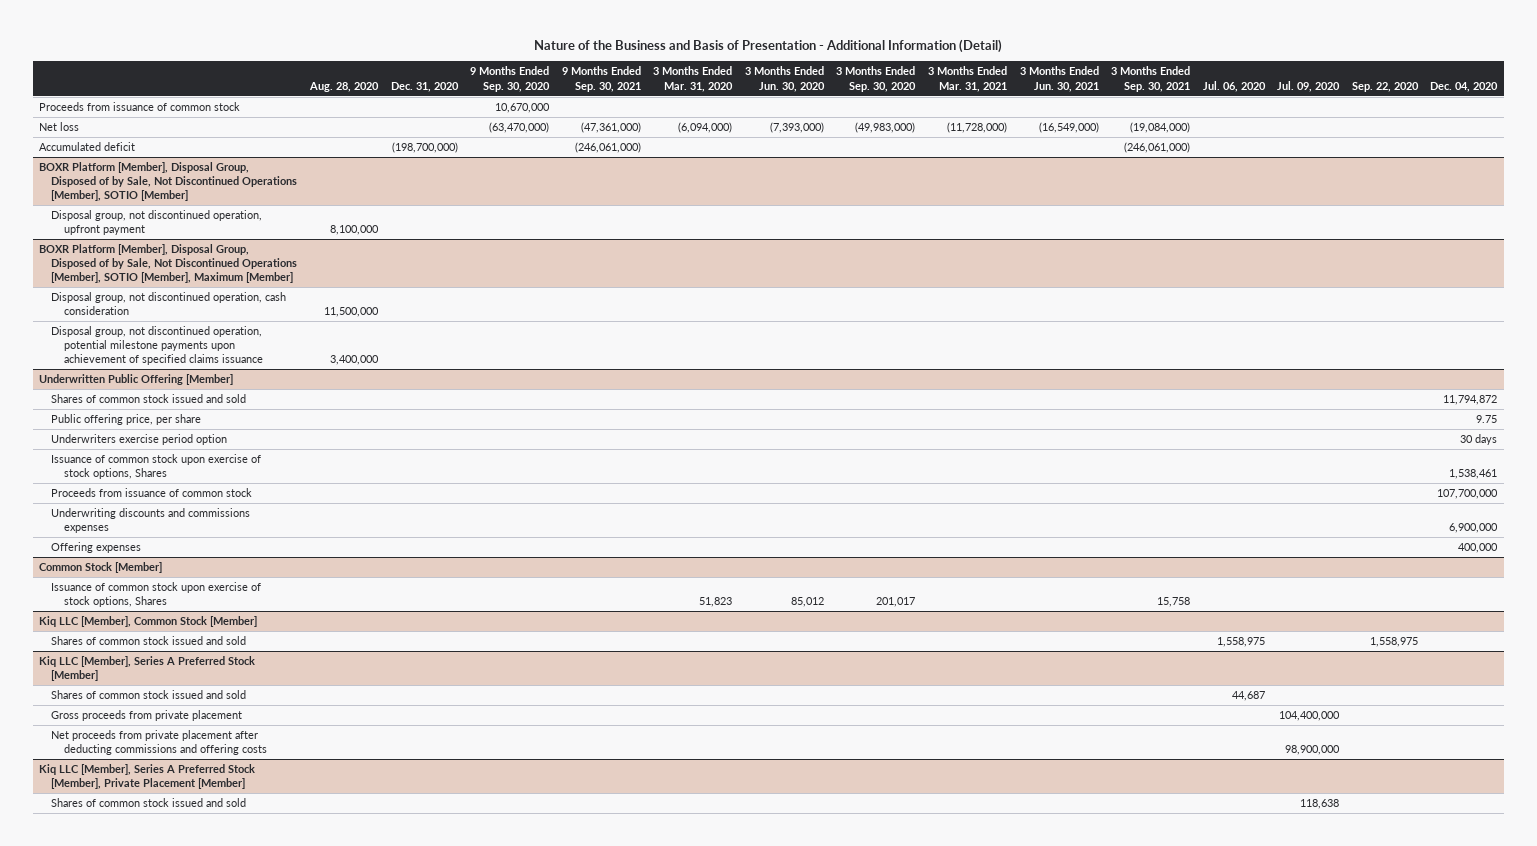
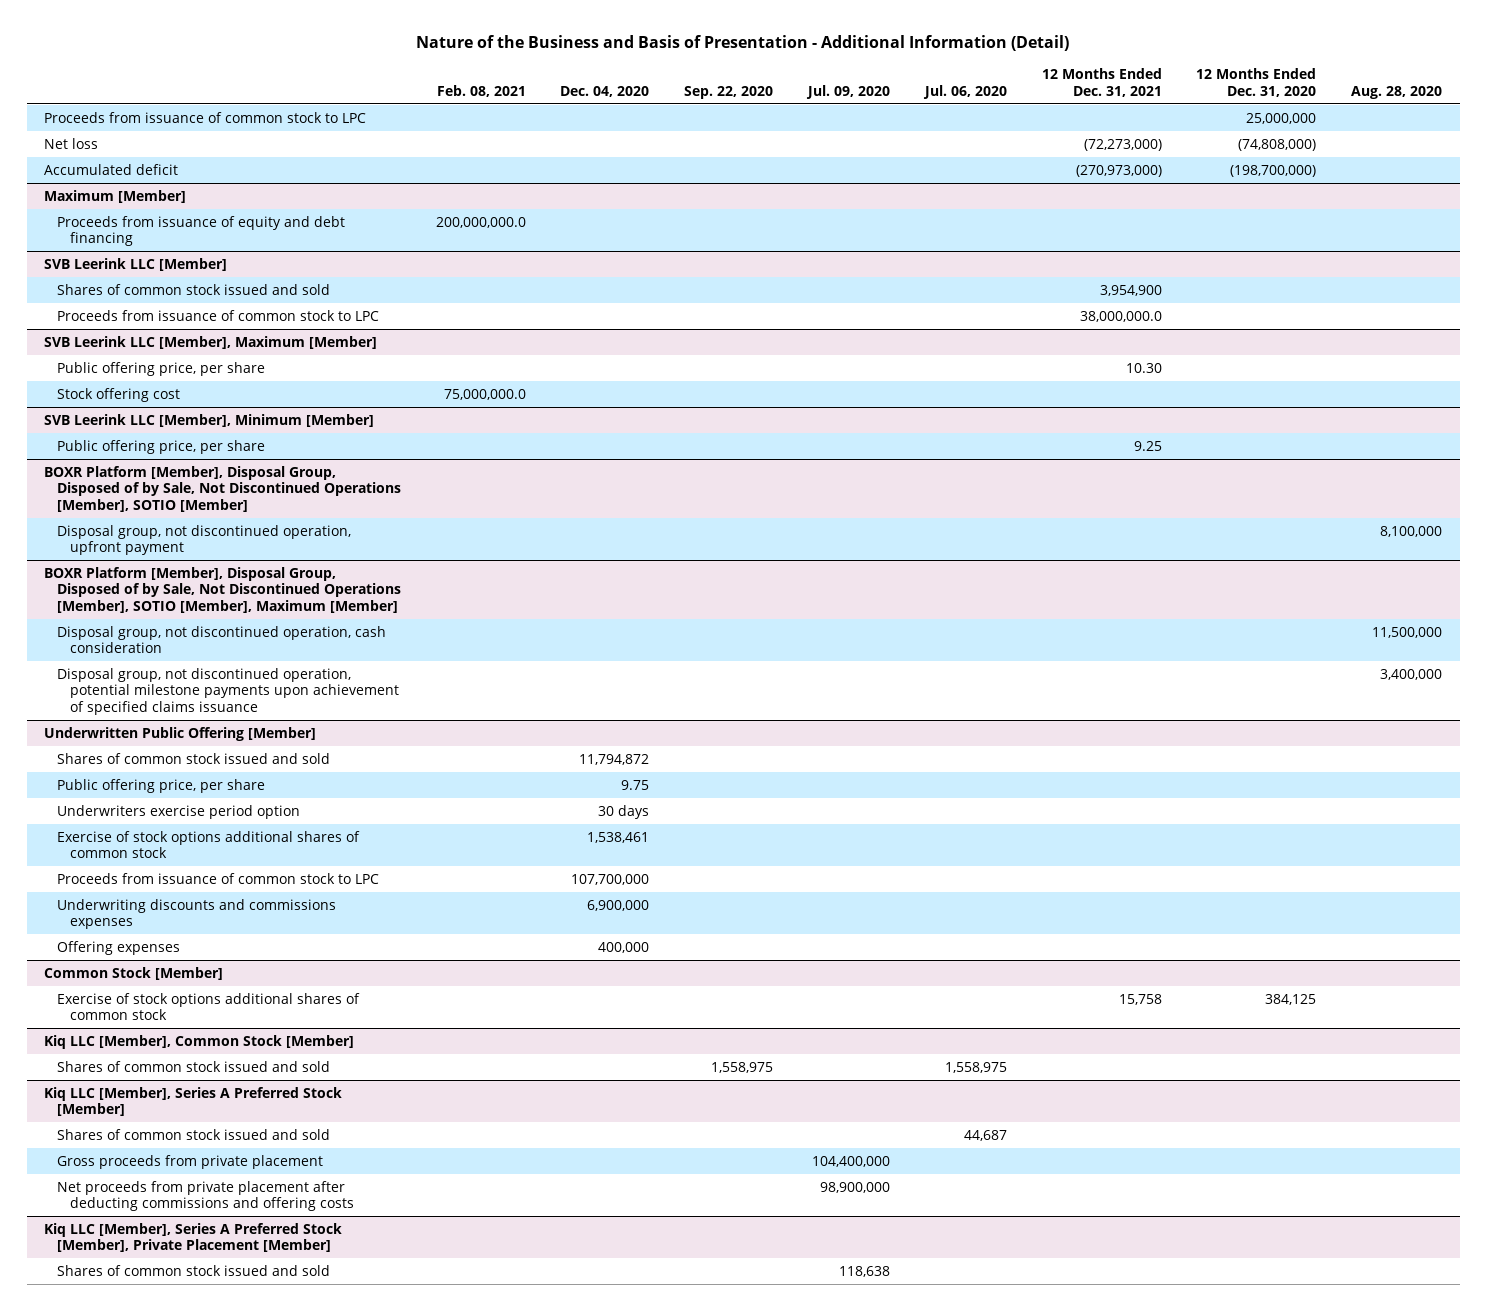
[390,81,459,92] Dec. 31, 2020 -> none
[470,66,551,92] 9 Months Ended Sep. 30, 2020 -> none
[561,66,641,92] 9 Months Ended Sep. 30, 2021 -> none
[653,66,734,92] 3 Months Ended Mar. 31, 2020 -> none
[744,66,825,92] 3 Months Ended Jun. 30, 2020 -> none
[836,66,917,92] 3 Months Ended Sep. 30, 2020 -> none
[928,66,1008,92] 3 Months Ended Mar. 31, 2021 -> none
[1019,66,1099,92] 3 Months Ended Jun. 30, 2021 -> none
[1111,66,1191,92] 3 Months Ended Sep. 30, 2021 -> none
none -> [436,84,526,97] Feb. 08, 2021
none -> [1041,68,1162,97] 12 Months Ended Dec. 31, 2021
none -> [1196,68,1317,97] 12 Months Ended Dec. 31, 2020
[39,102,241,112] Proceeds from issuance of common stock -> [44,111,367,123] Proceeds from issuance of common stock to LPC
none -> [44,189,187,203] Maximum [Member]
none -> [56,215,345,247] Proceeds from issuance of equity and debt financing
none -> [44,257,228,271] SVB Leerink LLC [Member]
none -> [56,283,330,295] Shares of common stock issued and sold
none -> [56,309,379,321] Proceeds from issuance of common stock to LPC
none -> [44,335,378,349] SVB Leerink LLC [Member], Maximum [Member]
none -> [56,361,265,376] Public offering price, per share
none -> [56,387,180,402] Stock offering cost
none -> [44,413,375,427] SVB Leerink LLC [Member], Minimum [Member]
none -> [56,439,265,454] Public offering price, per share
[51,454,262,480] Issuance of common stock upon exercise of stock options, Shares -> [56,830,360,859] Exercise of stock options additional shares of common stock
[51,488,253,498] Proceeds from issuance of common stock -> [56,872,379,884] Proceeds from issuance of common stock to LPC
[51,582,262,608] Issuance of common stock upon exercise of stock options, Shares -> [56,992,360,1021] Exercise of stock options additional shares of common stock

